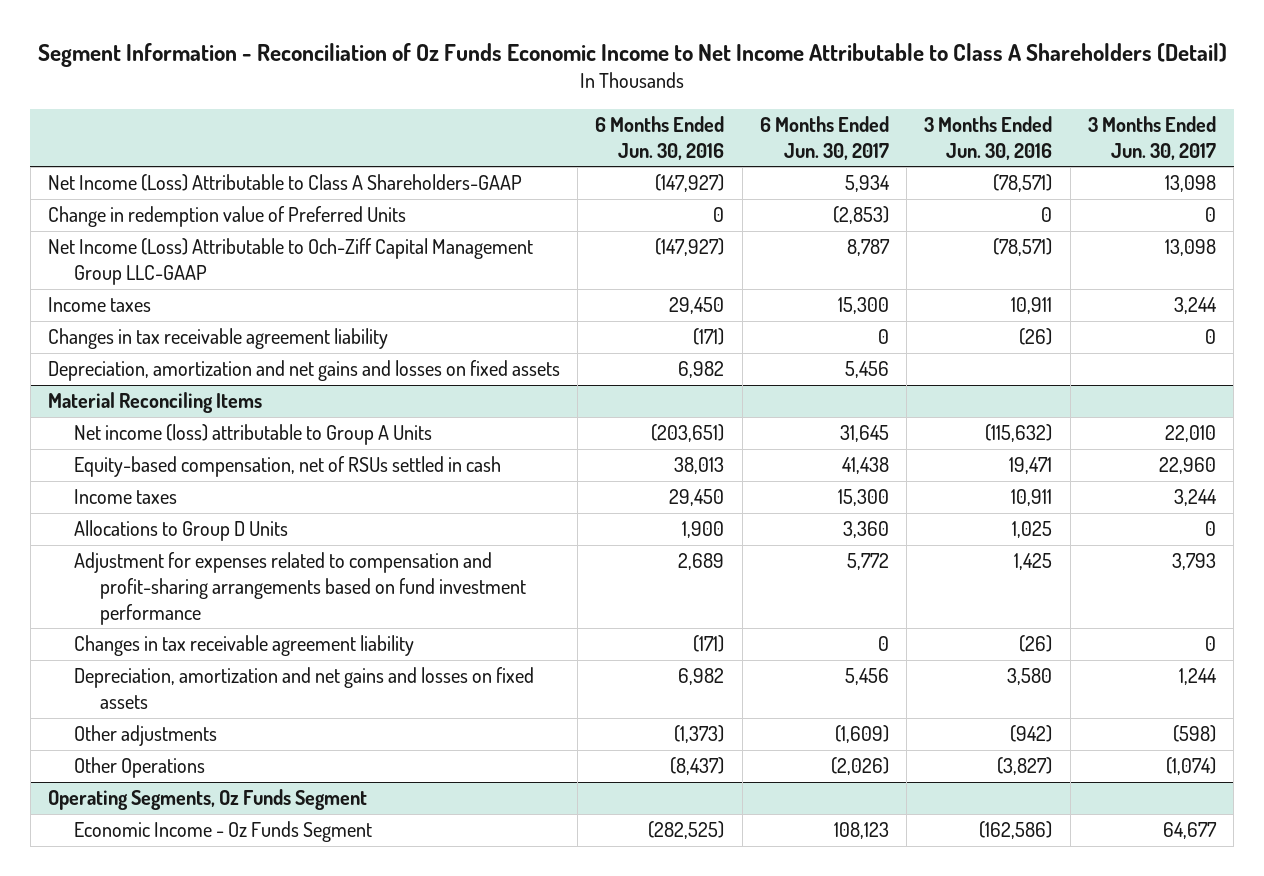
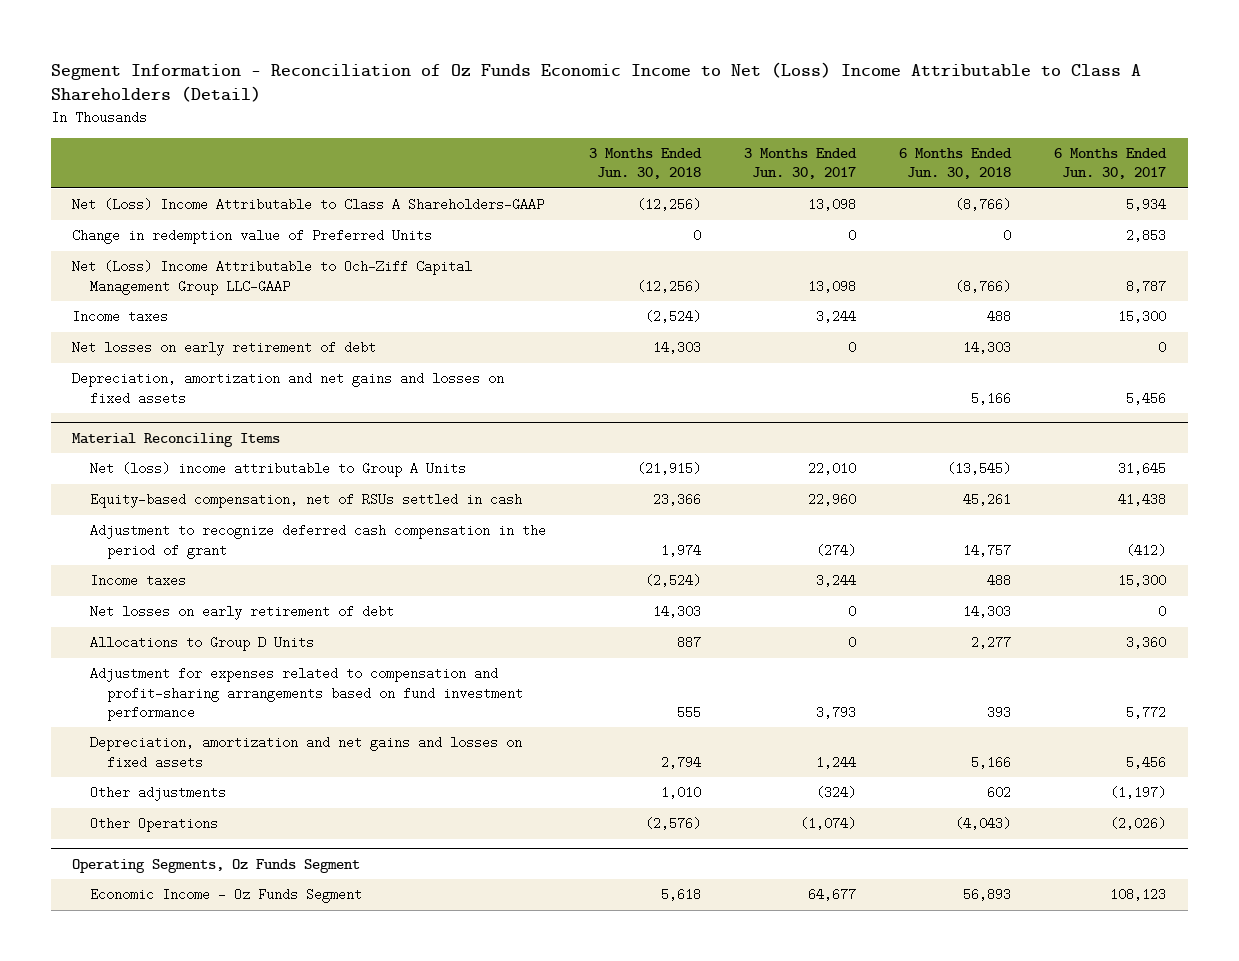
[37,43,1227,68] Segment Information - Reconciliation of Oz Funds Economic Income to Net Income Attributable to Class A Shareholders (Detail) -> [50,61,1141,103] Segment Information - Reconciliation of Oz Funds Economic Income to Net (Loss) Income Attributable to Class A Shareholders (Detail)
[595,116,725,160] 6 Months Ended Jun. 30, 2016 -> none
[924,116,1053,160] 3 Months Ended Jun. 30, 2016 -> none
none -> [588,147,702,180] 3 Months Ended Jun. 30, 2018
none -> [899,147,1013,180] 6 Months Ended Jun. 30, 2018
[47,174,522,192] Net Income (Loss) Attributable to Class A Shareholders-GAAP -> [72,198,545,212] Net (Loss) Income Attributable to Class A Shareholders-GAAP
[832,206,889,225] (2,853) -> [1126,229,1167,243] 2,853
[47,238,533,286] Net Income (Loss) Attributable to Och-Ziff Capital Management Group LLC-GAAP -> [72,260,473,295] Net (Loss) Income Attributable to Och-Ziff Capital Management Group LLC-GAAP
[47,328,388,350] Changes in tax receivable agreement liability -> none
none -> [72,341,377,357] Net losses on early retirement of debt
[73,424,432,446] Net income (loss) attributable to Group A Units -> [89,462,466,478] Net (loss) income attributable to Group A Units
none -> [89,524,546,559] Adjustment to recognize deferred cash compensation in the period of grant
none -> [89,605,394,621] Net losses on early retirement of debt
[73,635,414,657] Changes in tax receivable agreement liability -> none
[834,725,889,744] (1,609) -> [1110,786,1167,800] (1,197)
[1173,725,1217,743] (598) -> [815,786,856,800] (324)

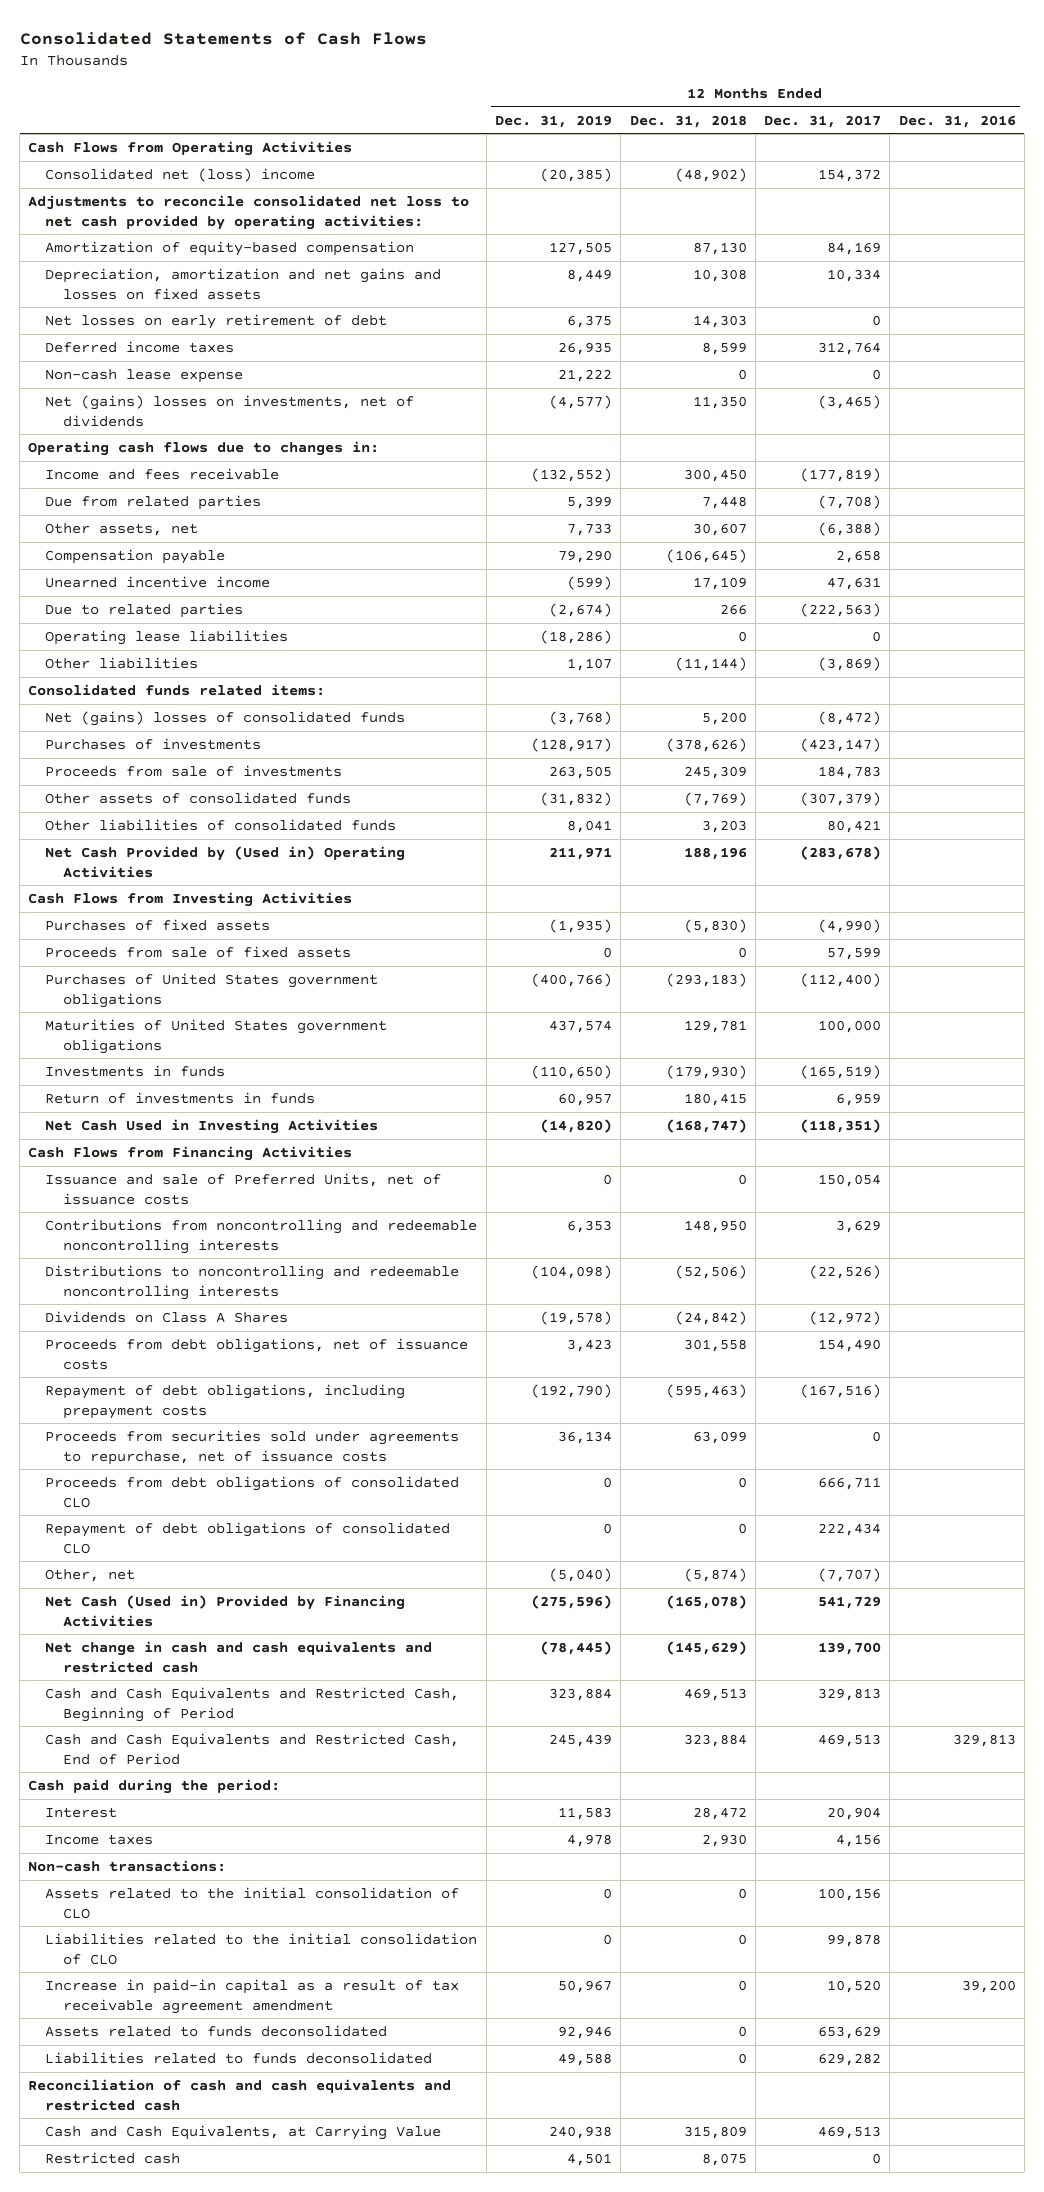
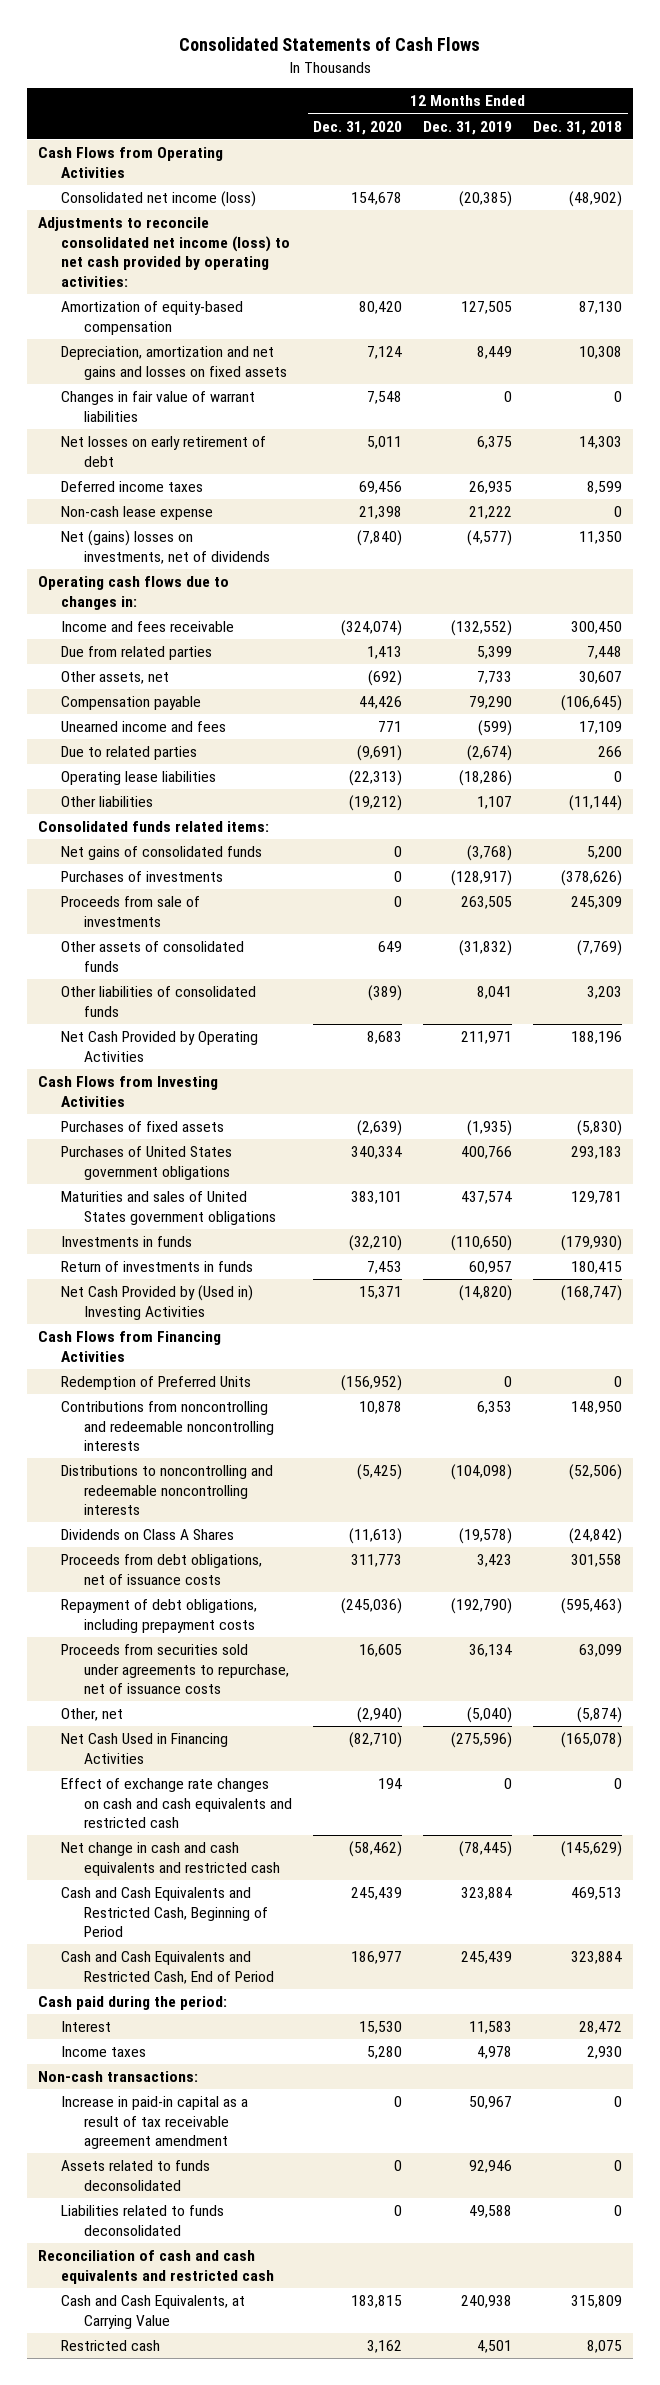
[764,114,882,128] Dec. 31, 2017 -> none
[898,114,1016,128] Dec. 31, 2016 -> none
none -> [312,120,402,135] Dec. 31, 2020
[45,167,316,182] Consolidated net (loss) income -> [60,191,256,208] Consolidated net income (loss)
[28,194,470,230] Adjustments to reconcile consolidated net loss to net cash provided by operating activities: -> [37,217,290,287] Adjustments to reconcile consolidated net income (loss) to net cash provided by operating activities:
none -> [60,391,255,422] Changes in fair value of warrant liabilities
[45,575,271,588] Unearned incentive income -> [60,721,226,733] Unearned income and fees
[45,710,406,726] Net (gains) losses of consolidated funds -> [60,846,262,861] Net gains of consolidated funds
[45,845,406,878] Net Cash Provided by (Used in) Operating Activities -> [60,1031,258,1062] Net Cash Provided by Operating Activities
[45,945,352,958] Proceeds from sale of fixed assets -> none
[531,972,613,987] (400,766) -> [461,1146,513,1160] 400,766
[665,972,747,987] (293,183) -> [571,1146,623,1160] 293,183
[45,1018,388,1054] Maturities of United States government obligations -> [60,1191,276,1225] Maturities and sales of United States government obligations
[45,1118,379,1134] Net Cash Used in Investing Activities -> [60,1285,253,1320] Net Cash Provided by (Used in) Investing Activities
[45,1172,442,1205] Issuance and sale of Preferred Units, net of issuance costs -> none
none -> [60,1376,251,1391] Redemption of Preferred Units
[45,1475,460,1508] Proceeds from debt obligations of consolidated CLO -> none
[45,1521,451,1554] Repayment of debt obligations of consolidated CLO -> none
[45,1594,406,1627] Net Cash (Used in) Provided by Financing Activities -> [60,1733,228,1764] Net Cash Used in Financing Activities
none -> [60,1778,292,1829] Effect of exchange rate changes on cash and cash equivalents and restricted cash
[45,1886,460,1919] Assets related to the initial consolidation of CLO -> none
[45,1932,478,1965] Liabilities related to the initial consolidation of CLO -> none

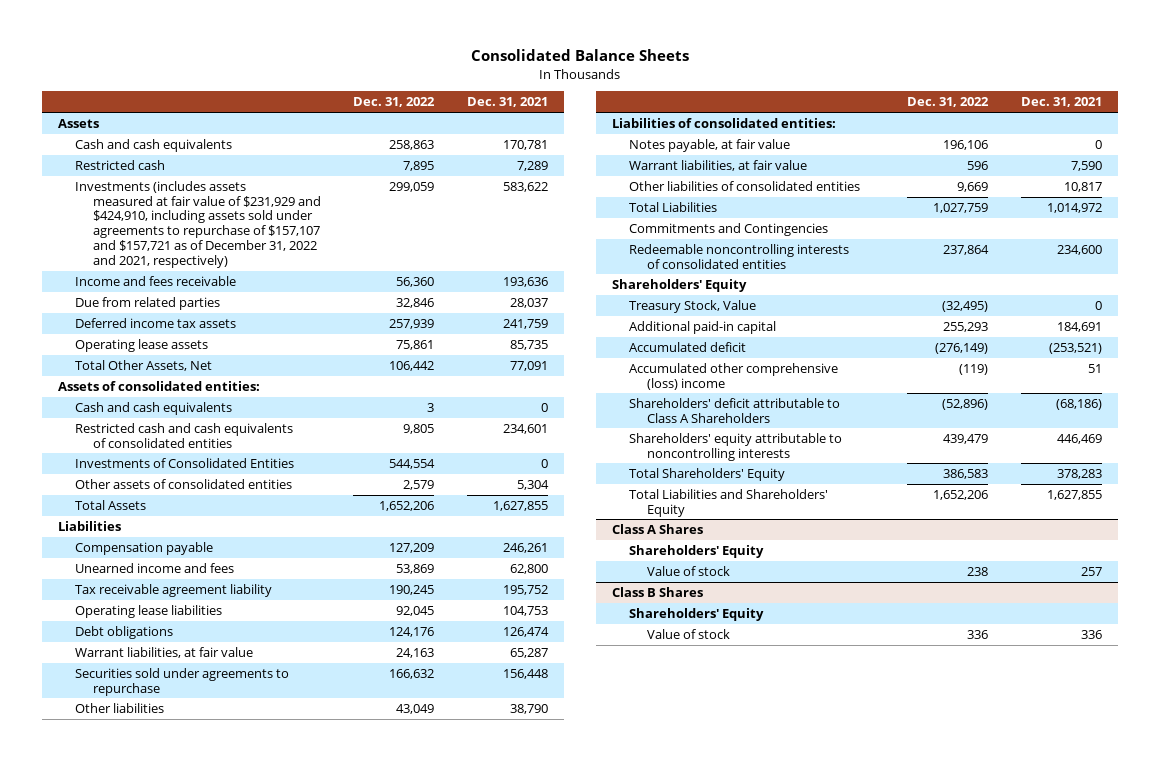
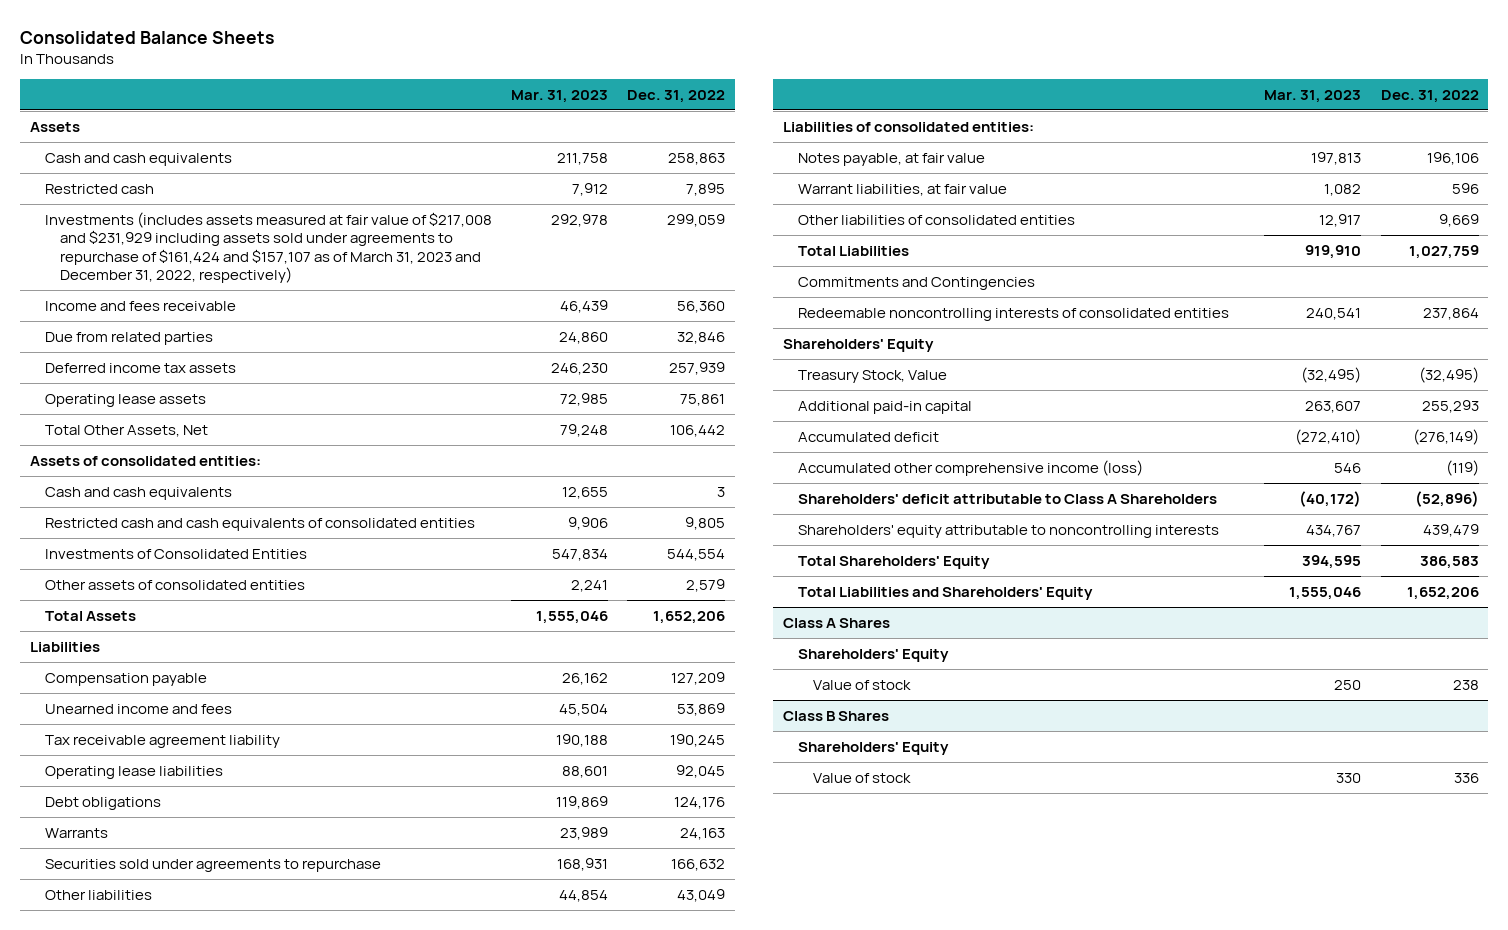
[466,97,548,108] Dec. 31, 2021 -> none
none -> [511,90,609,104] Mar. 31, 2023
[75,180,321,268] Investments (includes assets measured at fair value of $231,929 and $424,910, including assets sold under agreements to repurchase of $157,107 and $157,721 as of December 31, 2022 and 2021, respectively) -> [44,211,492,284] Investments (includes assets measured at fair value of $217,008 and $231,929 including assets sold under agreements to repurchase of $161,424 and $157,107 as of March 31, 2023 and December 31, 2022, respectively)
[75,646,254,658] Warrant liabilities, at fair value -> [44,827,108,838] Warrants
[629,362,839,390] Accumulated other comprehensive (loss) income -> [797,459,1143,476] Accumulated other comprehensive income (loss)

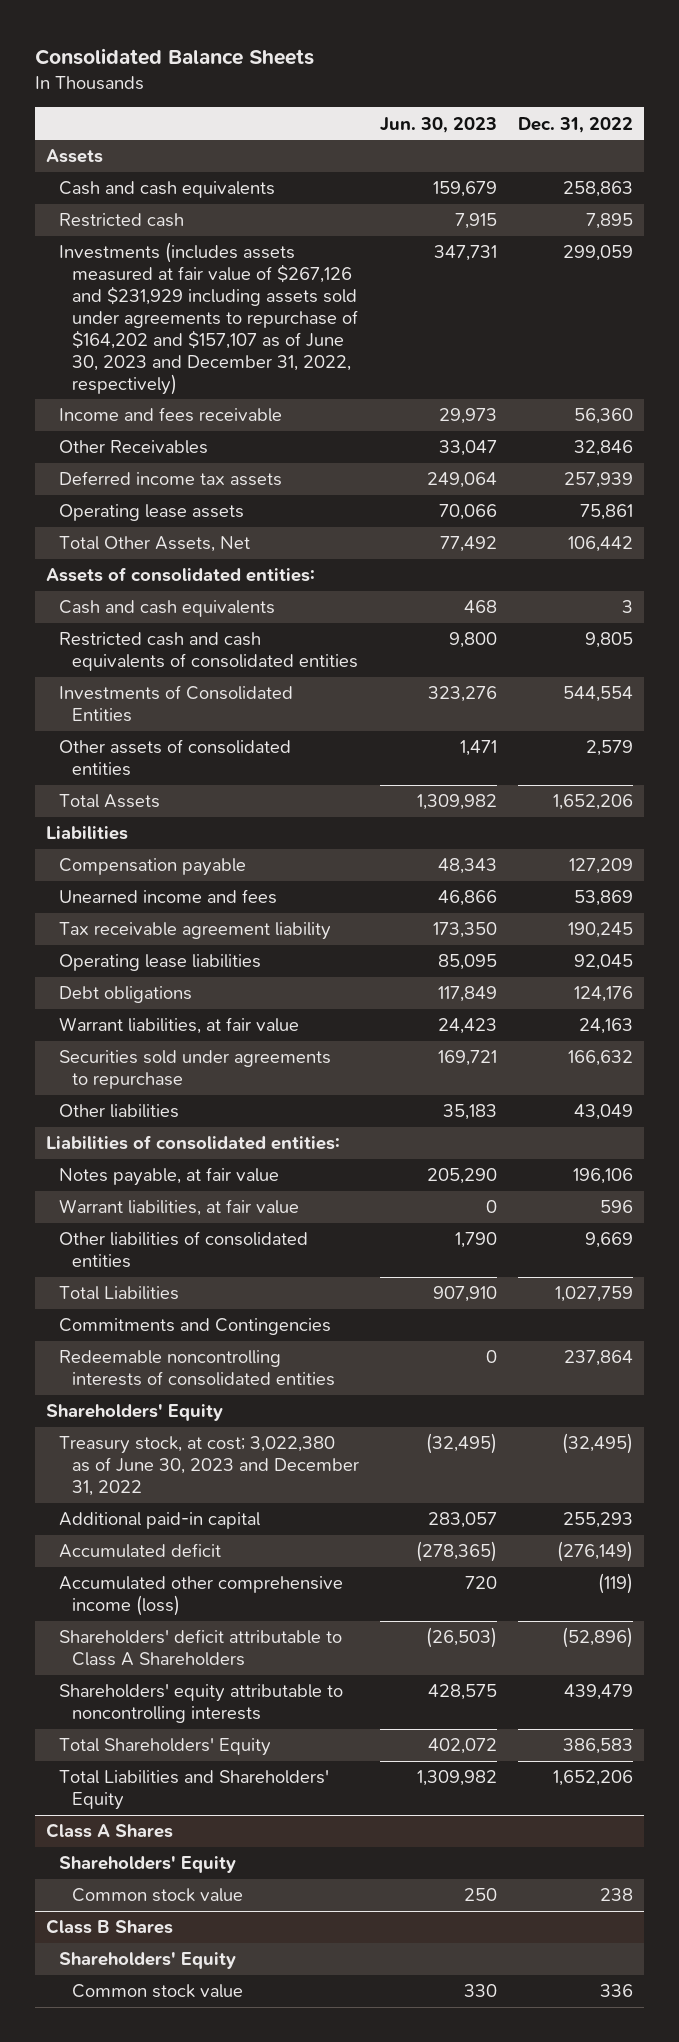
[511,90,609,104] Mar. 31, 2023 -> none
none -> [380,116,498,133] Jun. 30, 2023
[44,211,492,284] Investments (includes assets measured at fair value of $217,008 and $231,929 including assets sold under agreements to repurchase of $161,424 and $157,107 as of March 31, 2023 and December 31, 2022, respectively) -> [59,242,359,395] Investments (includes assets measured at fair value of $267,126 and $231,929 including assets sold under agreements to repurchase of $164,202 and $157,107 as of June 30, 2023 and December 31, 2022, respectively)
[44,331,213,345] Due from related parties -> [59,440,209,455] Other Receivables
[44,827,108,838] Warrants -> [59,1017,300,1035] Warrant liabilities, at fair value
[797,369,947,383] Treasury Stock, Value -> [59,1436,360,1497] Treasury stock, at cost; 3,022,380 as of June 30, 2023 and December 31, 2022
[813,679,912,690] Value of stock -> [72,1888,244,1903] Common stock value
[813,772,912,783] Value of stock -> [72,1984,244,1999] Common stock value

